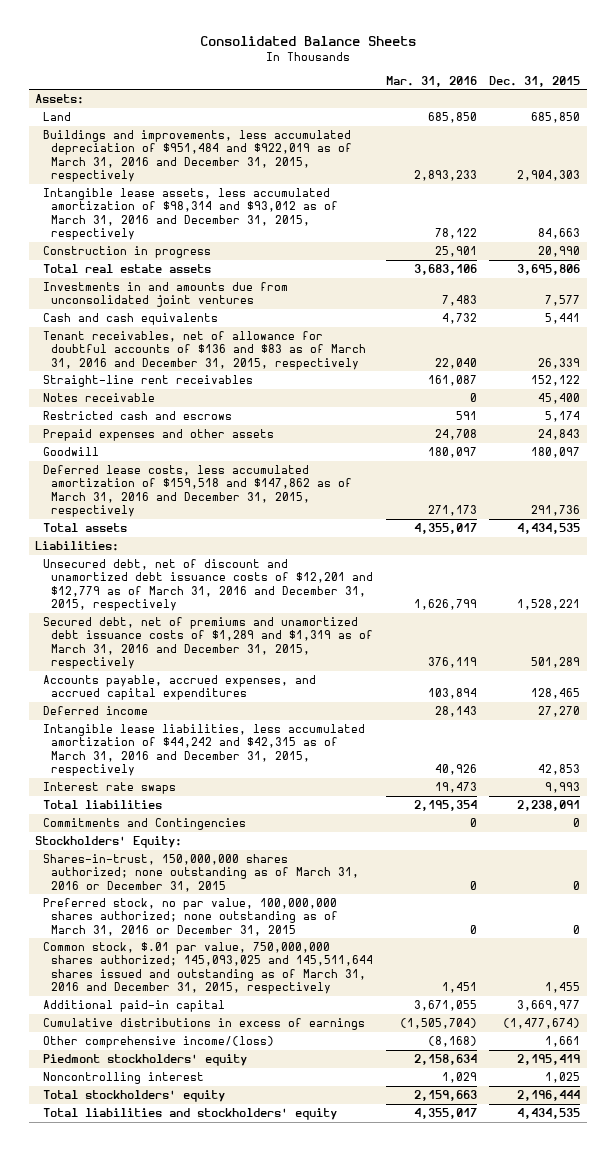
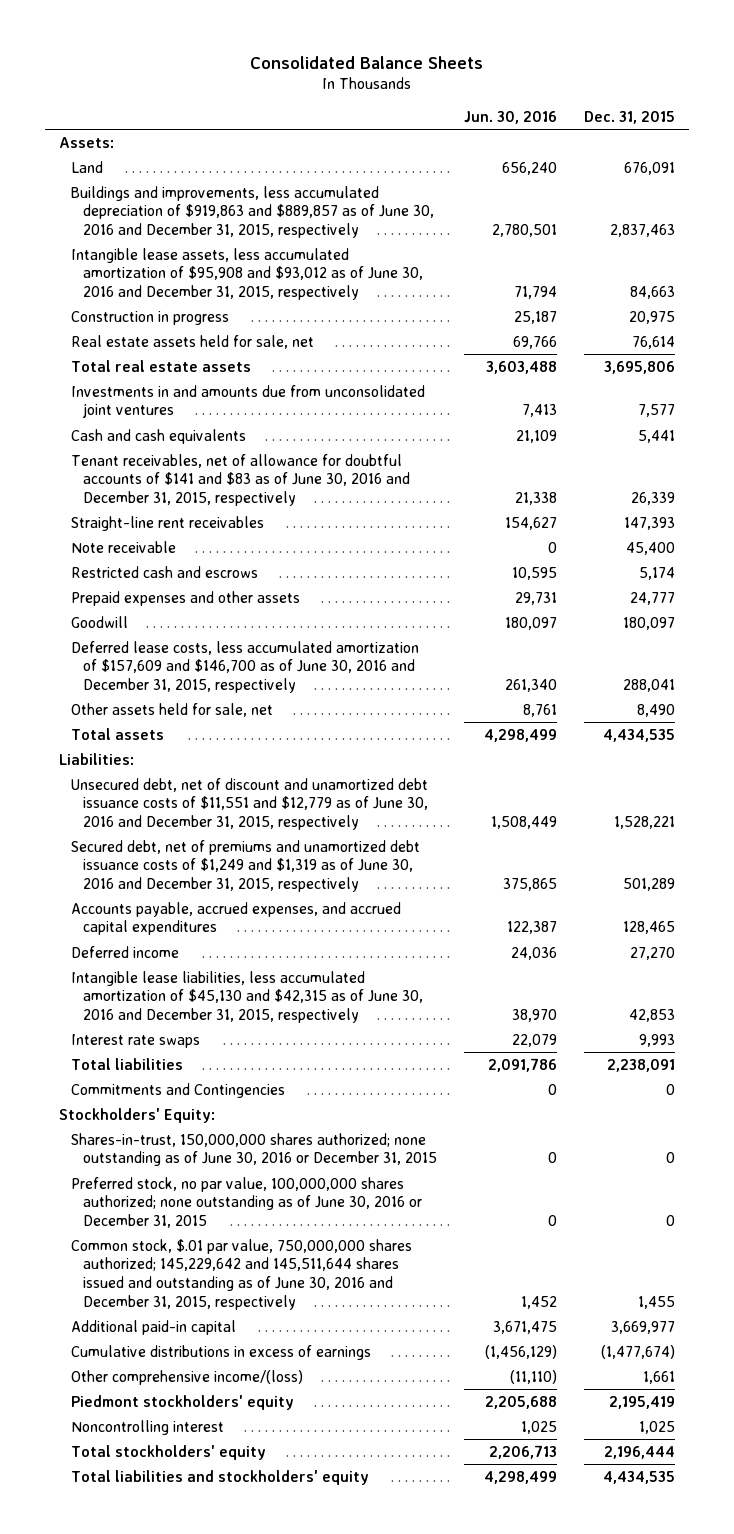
[385,75,477,87] Mar. 31, 2016 -> none
none -> [463,111,557,125] Jun. 30, 2016
[531,111,581,123] 685,850 -> [624,161,676,175] 676,091
[43,129,353,183] Buildings and improvements, less accumulated depreciation of $951,484 and $922,019 as of March 31, 2016 and December 31, 2015, respectively -> [70,185,434,238] Buildings and improvements, less accumulated depreciation of $919,863 and $889,857 as of June 30, 2016 and December 31, 2015, respectively
[517,170,581,182] 2,904,303 -> [610,223,676,237] 2,837,463
[43,187,339,241] Intangible lease assets, less accumulated amortization of $98,314 and $93,012 as of March 31, 2016 and December 31, 2015, respectively -> [70,247,423,300] Intangible lease assets, less accumulated amortization of $95,908 and $93,012 as of June 30, 2016 and December 31, 2015, respectively
[538,245,581,257] 20,990 -> [629,310,676,324] 20,975
none -> [70,334,314,349] Real estate assets held for sale, net
[43,330,367,370] Tenant receivables, net of allowance for doubtful accounts of $136 and $83 as of March 31, 2016 and December 31, 2015, respectively -> [70,453,410,506] Tenant receivables, net of allowance for doubtful accounts of $141 and $83 as of June 30, 2016 and December 31, 2015, respectively
[531,374,581,386] 152,122 -> [624,516,676,530] 147,393
[43,392,156,402] Notes receivable -> [70,540,176,553] Note receivable
[538,428,581,440] 24,843 -> [630,591,676,605] 24,777
[43,464,353,518] Deferred lease costs, less accumulated amortization of $159,518 and $147,862 as of March 31, 2016 and December 31, 2015, respectively -> [70,640,419,693] Deferred lease costs, less accumulated amortization of $157,609 and $146,700 as of June 30, 2016 and December 31, 2015, respectively
[531,505,581,517] 291,736 -> [623,678,676,692] 288,041
none -> [70,702,273,717] Other assets held for sale, net
[43,558,374,612] Unsecured debt, net of discount and unamortized debt issuance costs of $12,201 and $12,779 as of March 31, 2016 and December 31, 2015, respectively -> [70,777,428,830] Unsecured debt, net of discount and unamortized debt issuance costs of $11,551 and $12,779 as of June 30, 2016 and December 31, 2015, respectively
[43,616,374,670] Secured debt, net of premiums and unamortized debt issuance costs of $1,289 and $1,319 as of March 31, 2016 and December 31, 2015, respectively -> [70,839,420,892] Secured debt, net of premiums and unamortized debt issuance costs of $1,249 and $1,319 as of June 30, 2016 and December 31, 2015, respectively
[43,723,366,777] Intangible lease liabilities, less accumulated amortization of $44,242 and $42,315 as of March 31, 2016 and December 31, 2015, respectively -> [70,970,423,1023] Intangible lease liabilities, less accumulated amortization of $45,130 and $42,315 as of June 30, 2016 and December 31, 2015, respectively
[43,853,360,892] Shares-in-trust, 150,000,000 shares authorized; none outstanding as of March 31, 2016 or December 31, 2015 -> [70,1132,437,1167] Shares-in-trust, 150,000,000 shares authorized; none outstanding as of June 30, 2016 or December 31, 2015
[43,897,339,936] Preferred stock, no par value, 100,000,000 shares authorized; none outstanding as of March 31, 2016 or December 31, 2015 -> [70,1176,422,1228] Preferred stock, no par value, 100,000,000 shares authorized; none outstanding as of June 30, 2016 or December 31, 2015
[43,941,374,995] Common stock, $.01 par value, 750,000,000 shares authorized; 145,093,025 and 145,511,644 shares issued and outstanding as of March 31, 2016 and December 31, 2015, respectively -> [70,1238,412,1310] Common stock, $.01 par value, 750,000,000 shares authorized; 145,229,642 and 145,511,644 shares issued and outstanding as of June 30, 2016 and December 31, 2015, respectively

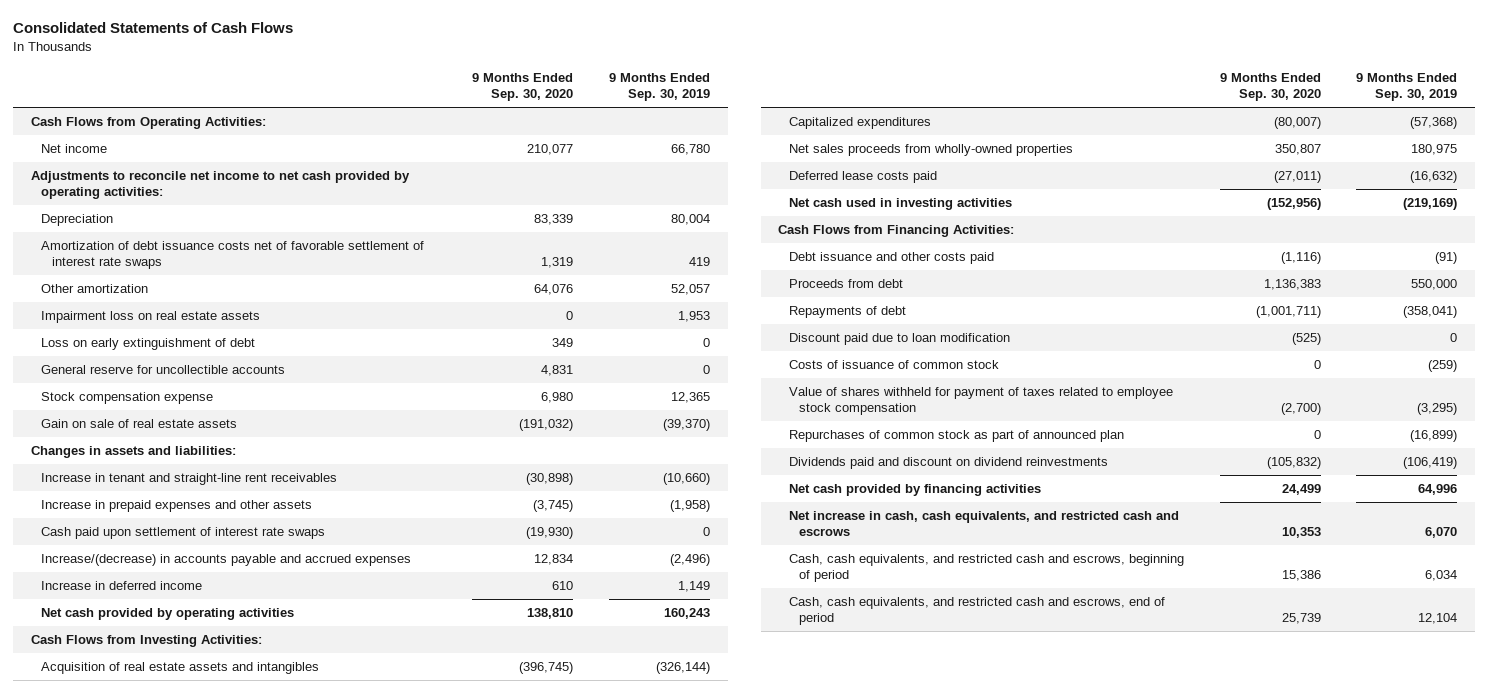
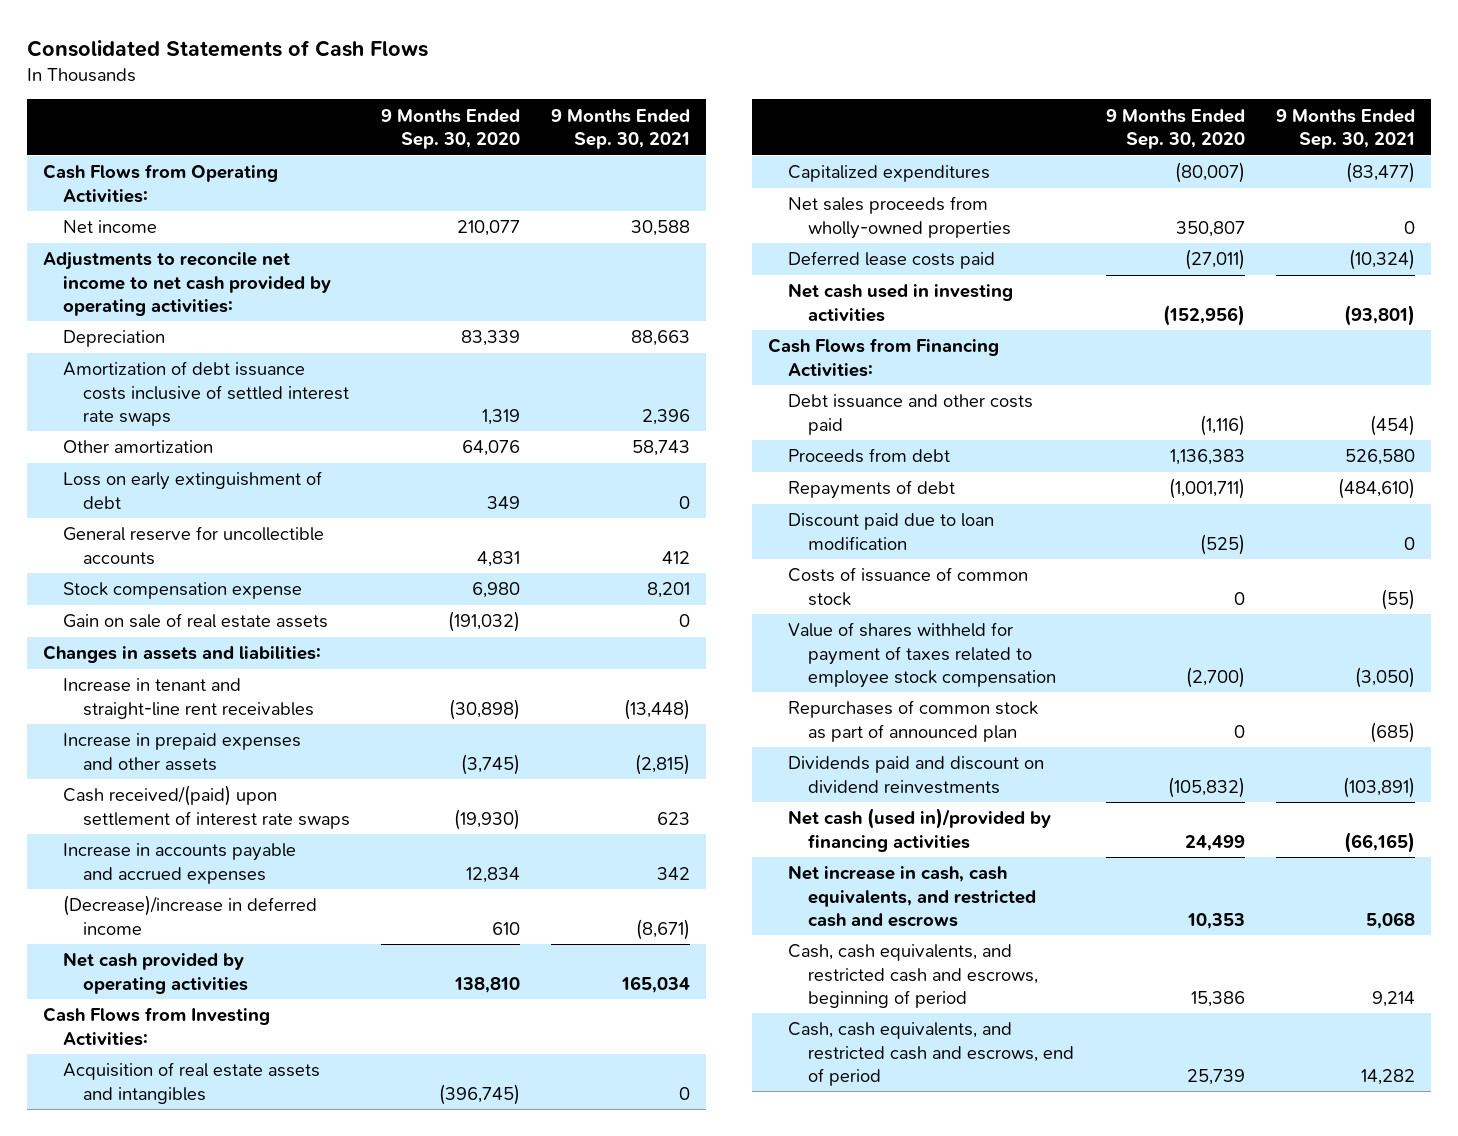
[608,73,710,102] 9 Months Ended Sep. 30, 2019 -> none
none -> [551,108,691,149] 9 Months Ended Sep. 30, 2021
[41,240,425,270] Amortization of debt issuance costs net of favorable settlement of interest rate swaps -> [62,361,349,426] Amortization of debt issuance costs inclusive of settled interest rate swaps
[41,310,261,323] Impairment loss on real estate assets -> none
[41,526,326,539] Cash paid upon settlement of interest rate swaps -> [62,785,350,829] Cash received/(paid) upon settlement of interest rate swaps
[41,553,412,566] Increase/(decrease) in accounts payable and accrued expenses -> [62,843,296,884] Increase in accounts payable and accrued expenses
[41,580,203,590] Increase in deferred income -> [62,895,317,935] (Decrease)/increase in deferred income
[788,483,1041,496] Net cash provided by financing activities -> [787,808,1051,852] Net cash (used in)/provided by financing activities

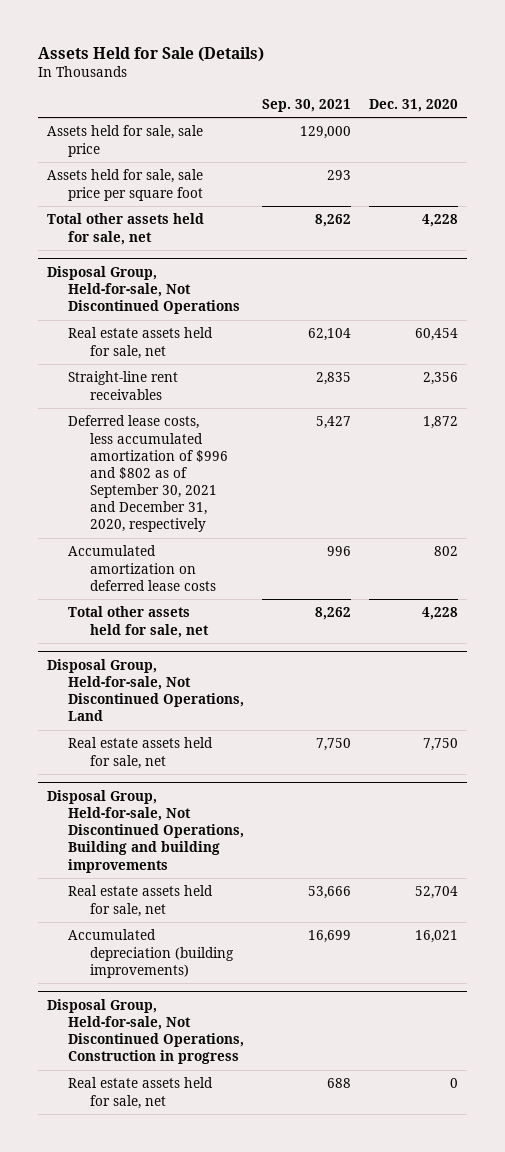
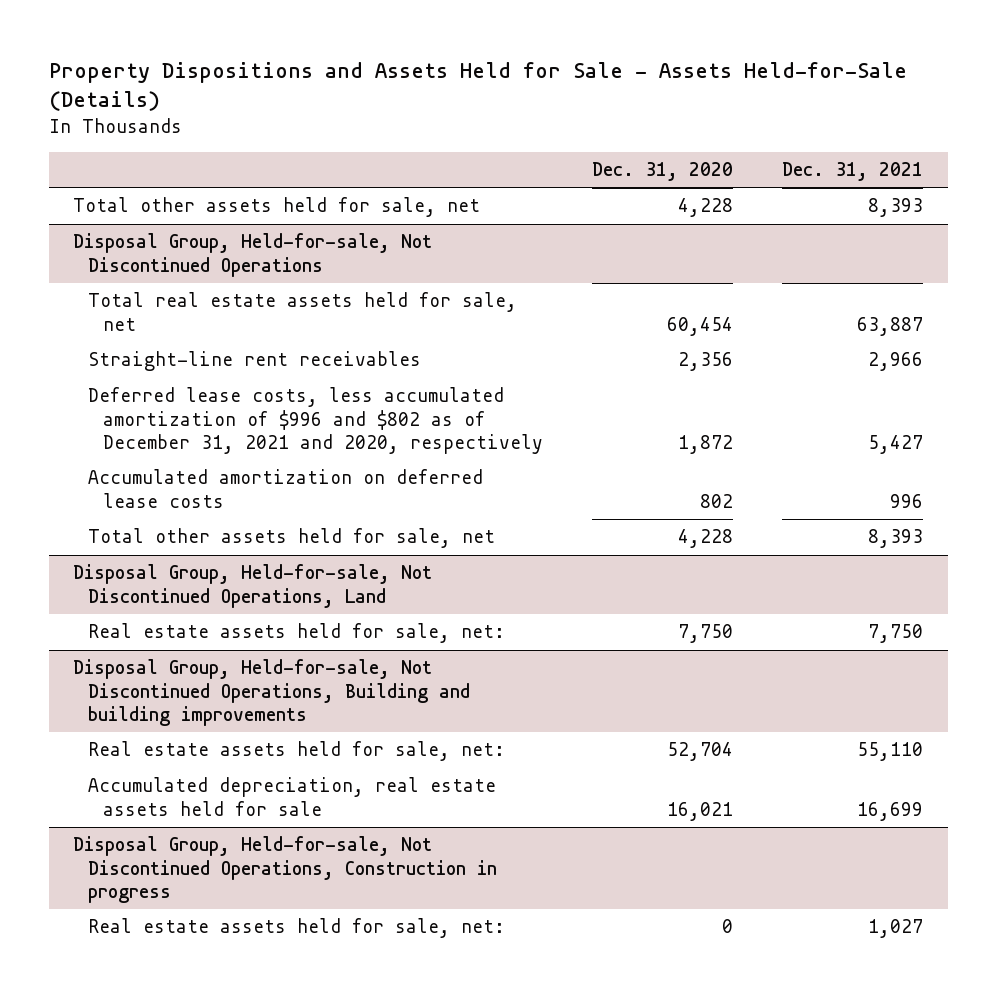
[38,46,265,62] Assets Held for Sale (Details) -> [48,61,907,112] Property Dispositions and Assets Held for Sale - Assets Held-for-Sale (Details)
[262,98,352,112] Sep. 30, 2021 -> none
none -> [782,161,924,181] Dec. 31, 2021
[46,125,203,157] Assets held for sale, sale price -> none
[46,169,204,201] Assets held for sale, sale price per square foot -> none
[68,327,214,359] Real estate assets held for sale, net -> [88,292,518,331] Total real estate assets held for sale, net
[68,415,228,533] Deferred lease costs, less accumulated amortization of $996 and $802 as of September 30, 2021 and December 31, 2020, respectively -> [88,387,544,455] Deferred lease costs, less accumulated amortization of $996 and $802 as of December 31, 2021 and 2020, respectively
[68,737,214,769] Real estate assets held for sale, net -> [88,623,506,644] Real estate assets held for sale, net:
[68,885,214,917] Real estate assets held for sale, net -> [88,741,506,762] Real estate assets held for sale, net:
[68,929,234,978] Accumulated depreciation (building improvements) -> [88,777,497,816] Accumulated depreciation, real estate assets held for sale
[68,1077,214,1109] Real estate assets held for sale, net -> [88,918,506,939] Real estate assets held for sale, net:

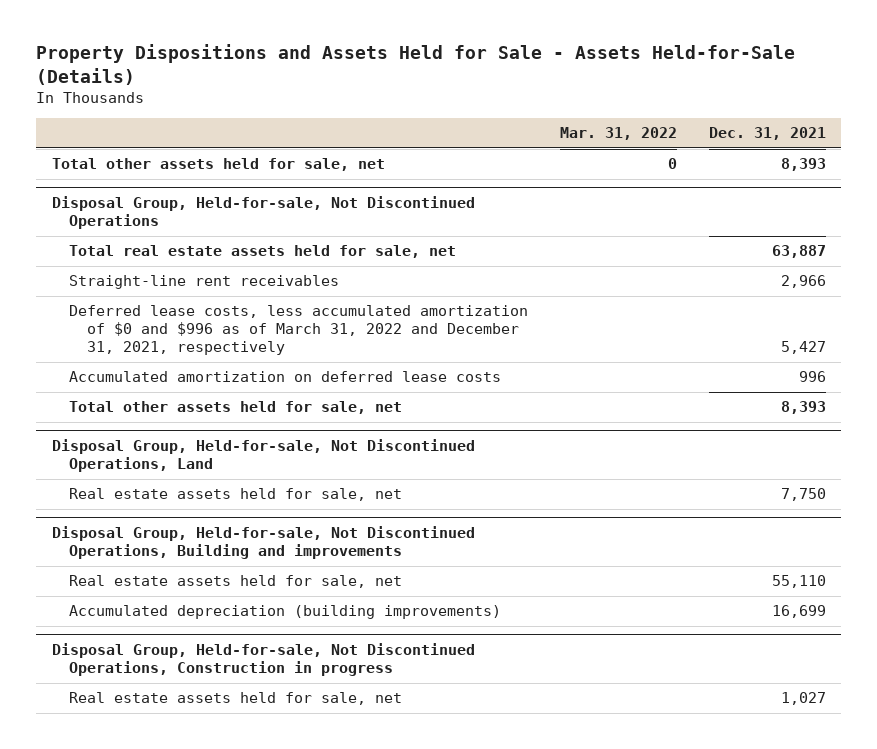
[592,161,734,181] Dec. 31, 2020 -> none
none -> [559,127,677,141] Mar. 31, 2022
[88,387,544,455] Deferred lease costs, less accumulated amortization of $996 and $802 as of December 31, 2021 and 2020, respectively -> [69,305,529,356] Deferred lease costs, less accumulated amortization of $0 and $996 as of March 31, 2022 and December 31, 2021, respectively
[88,623,506,644] Real estate assets held for sale, net: -> [69,488,403,502] Real estate assets held for sale, net
[73,659,471,727] Disposal Group, Held-for-sale, Not Discontinued Operations, Building and building improvements -> [51,526,475,560] Disposal Group, Held-for-sale, Not Discontinued Operations, Building and improvements
[88,741,506,762] Real estate assets held for sale, net: -> [69,575,403,589] Real estate assets held for sale, net
[88,777,497,816] Accumulated depreciation, real estate assets held for sale -> [69,605,502,620] Accumulated depreciation (building improvements)
[88,918,506,939] Real estate assets held for sale, net: -> [69,692,403,706] Real estate assets held for sale, net

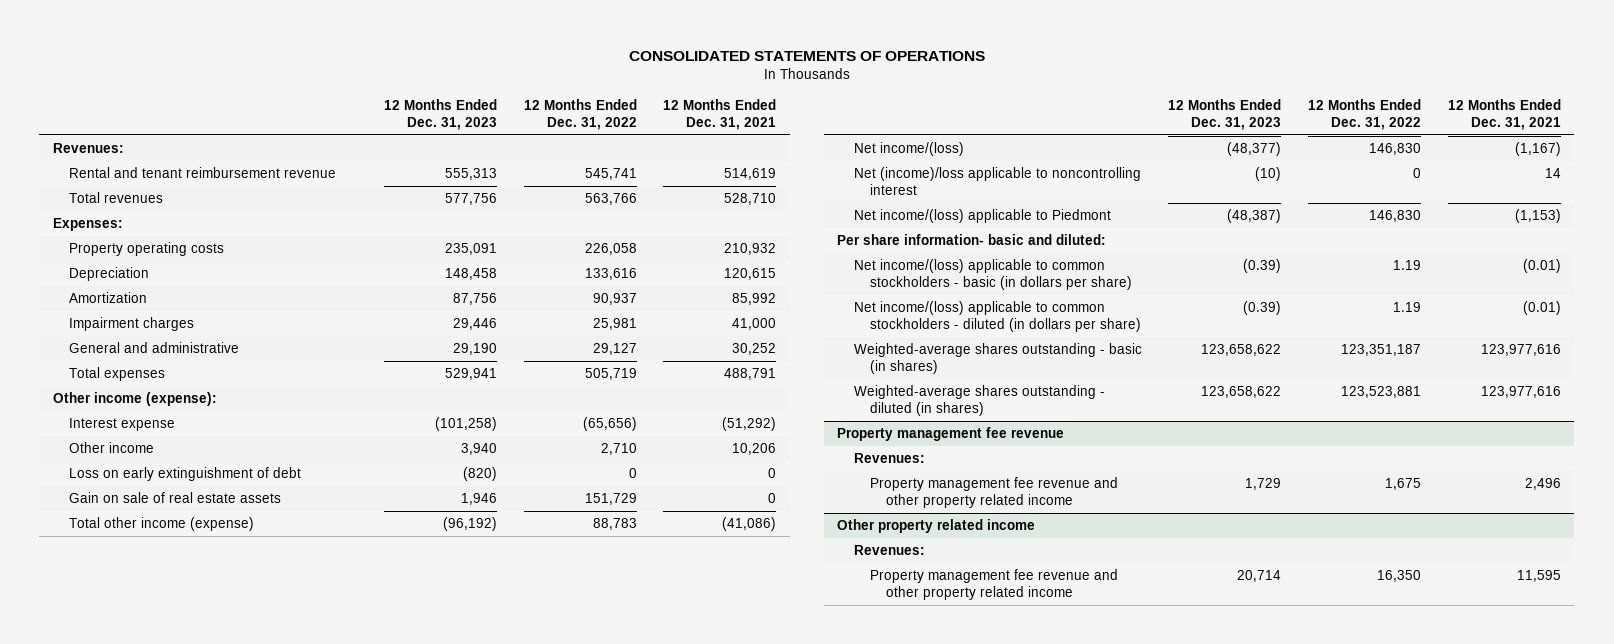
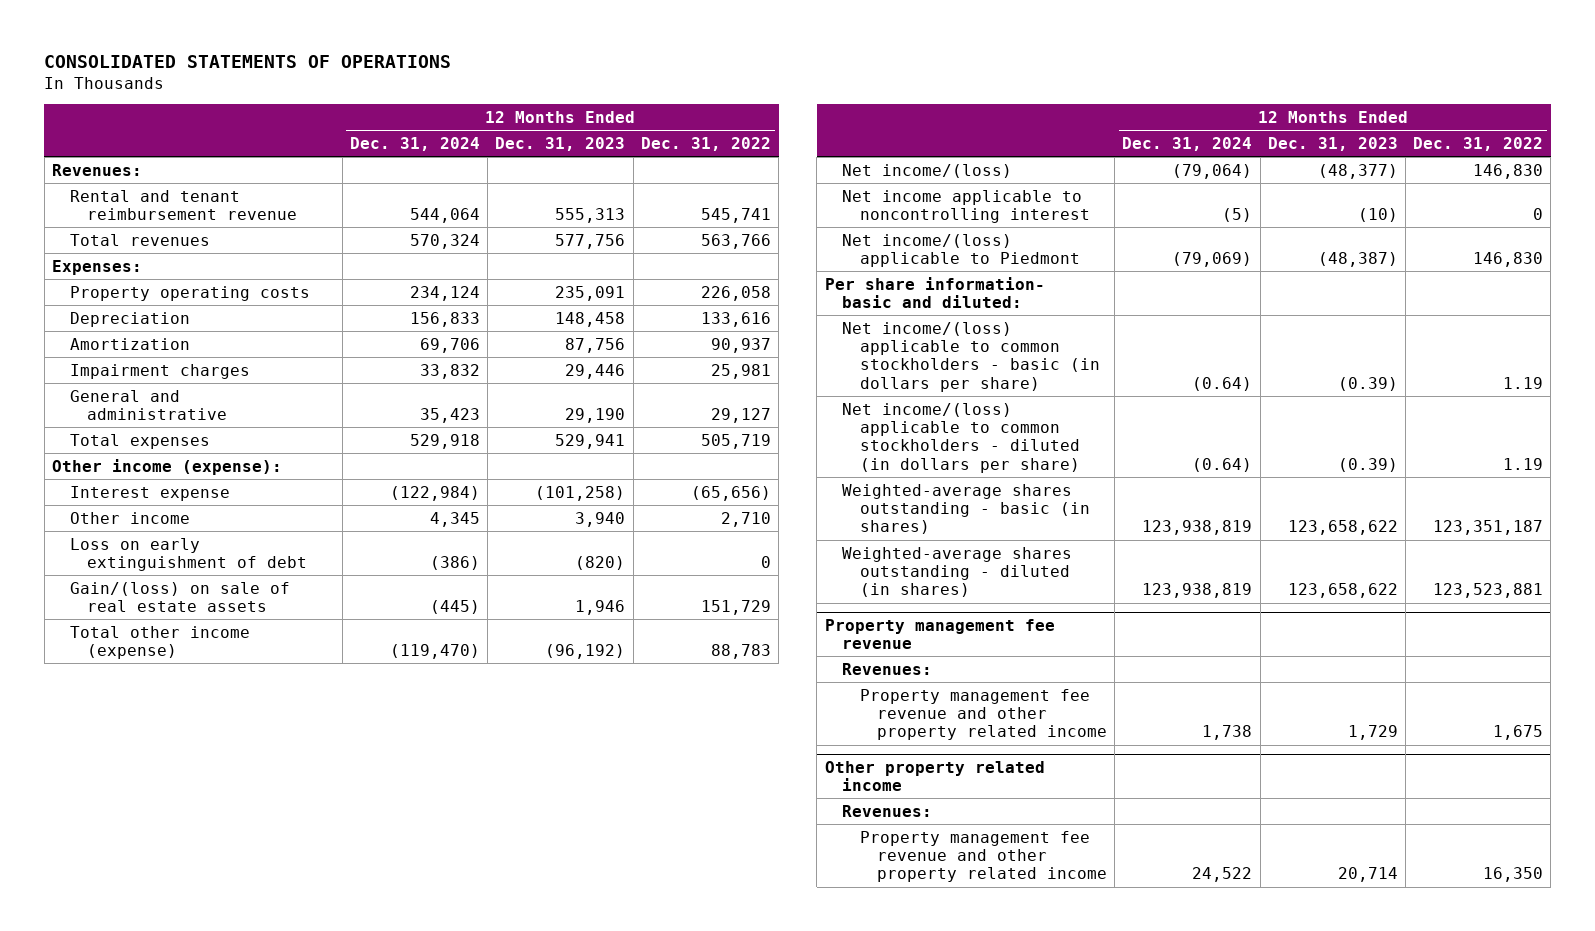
[663,99,777,130] 12 Months Ended Dec. 31, 2021 -> none
none -> [350,136,481,151] Dec. 31, 2024
[68,492,281,504] Gain on sale of real estate assets -> [69,581,290,612] Gain/(loss) on sale of real estate assets
[853,167,1141,196] Net (income)/loss applicable to noncontrolling interest -> [842,189,1090,223] Net income applicable to noncontrolling interest

